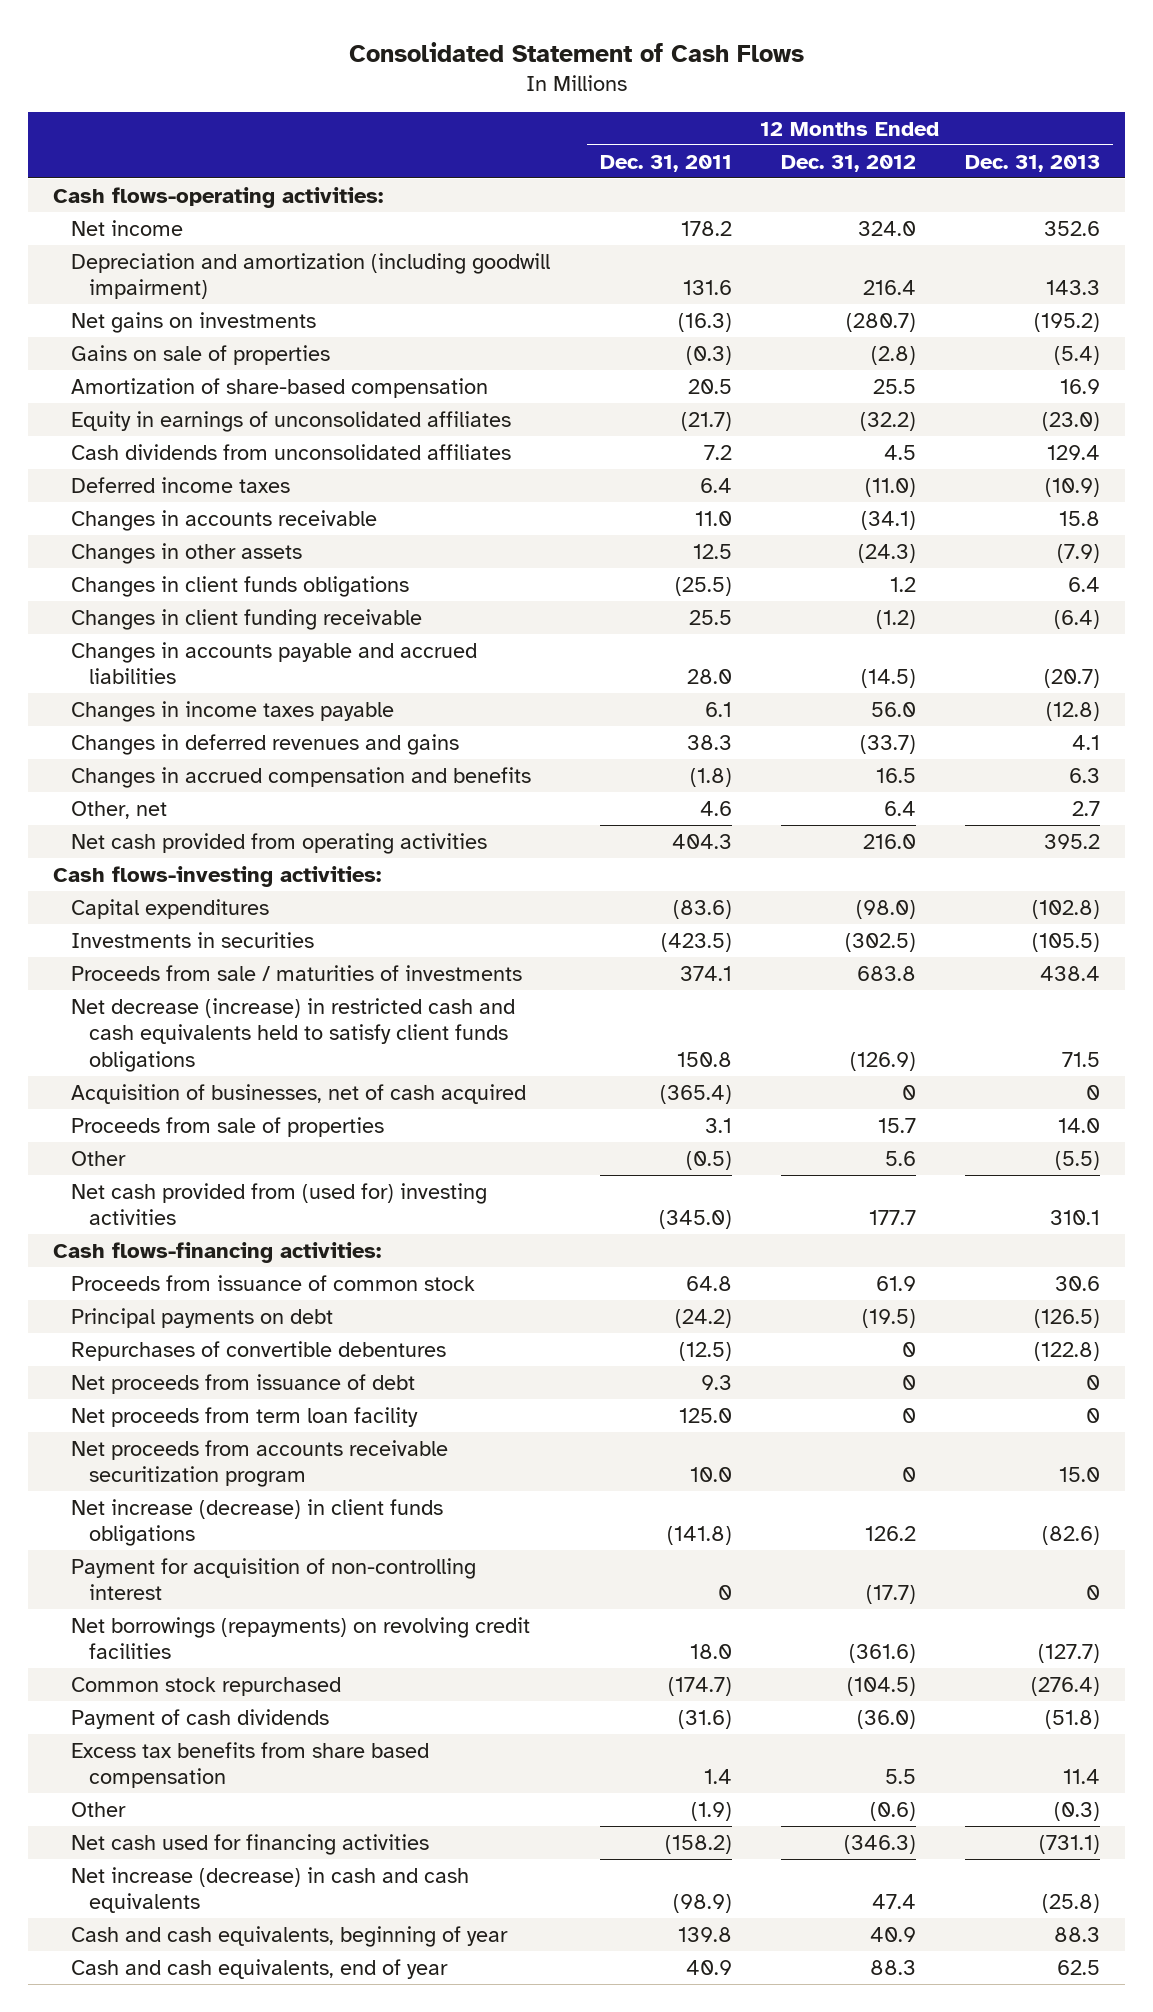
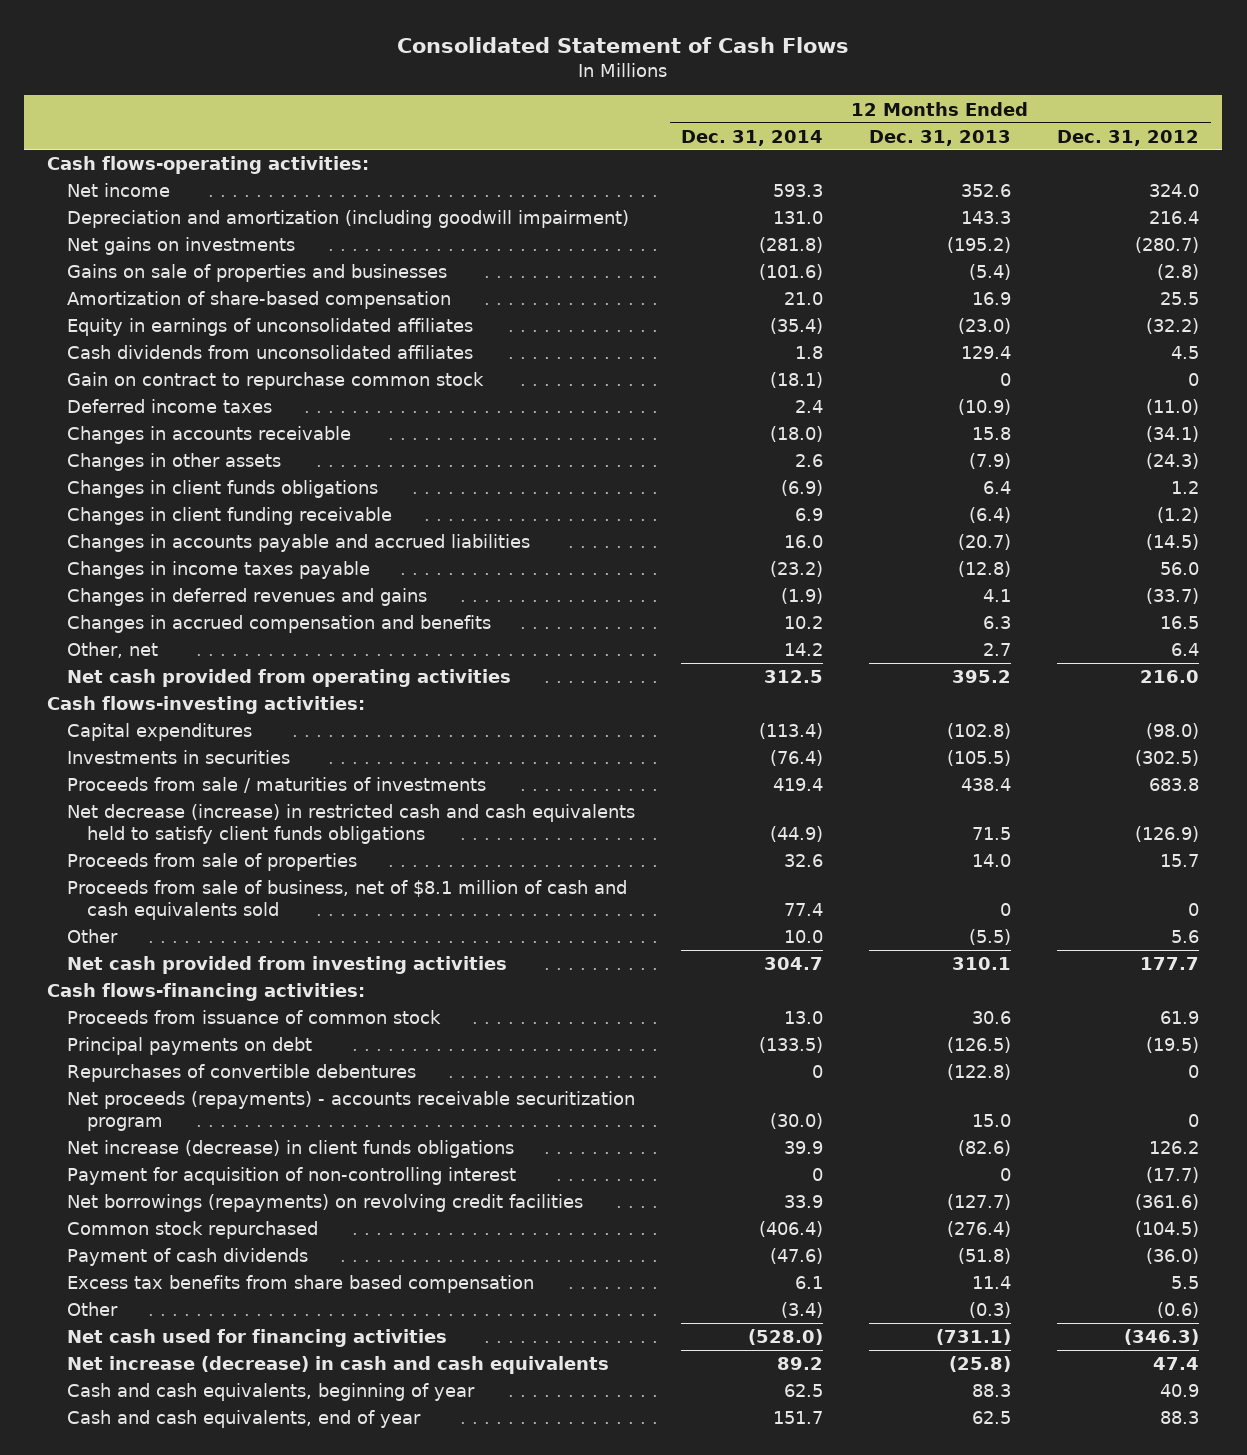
[599,154,732,172] Dec. 31, 2011 -> none
none -> [681,129,824,146] Dec. 31, 2014
[71,344,331,365] Gains on sale of properties -> [67,264,448,283] Gains on sale of properties and businesses
none -> [67,372,485,391] Gain on contract to repurchase common stock
[71,1083,527,1104] Acquisition of businesses, net of cash acquired -> none
none -> [67,880,628,921] Proceeds from sale of business, net of $8.1 million of cash and cash equivalents sold
[71,1182,488,1226] Net cash provided from (used for) investing activities -> [67,956,508,975] Net cash provided from investing activities
[71,1373,416,1394] Net proceeds from issuance of debt -> none
[71,1406,419,1427] Net proceeds from term loan facility -> none
[71,1439,449,1488] Net proceeds from accounts receivable securitization program -> [67,1091,636,1132] Net proceeds (repayments) - accounts receivable securitization program

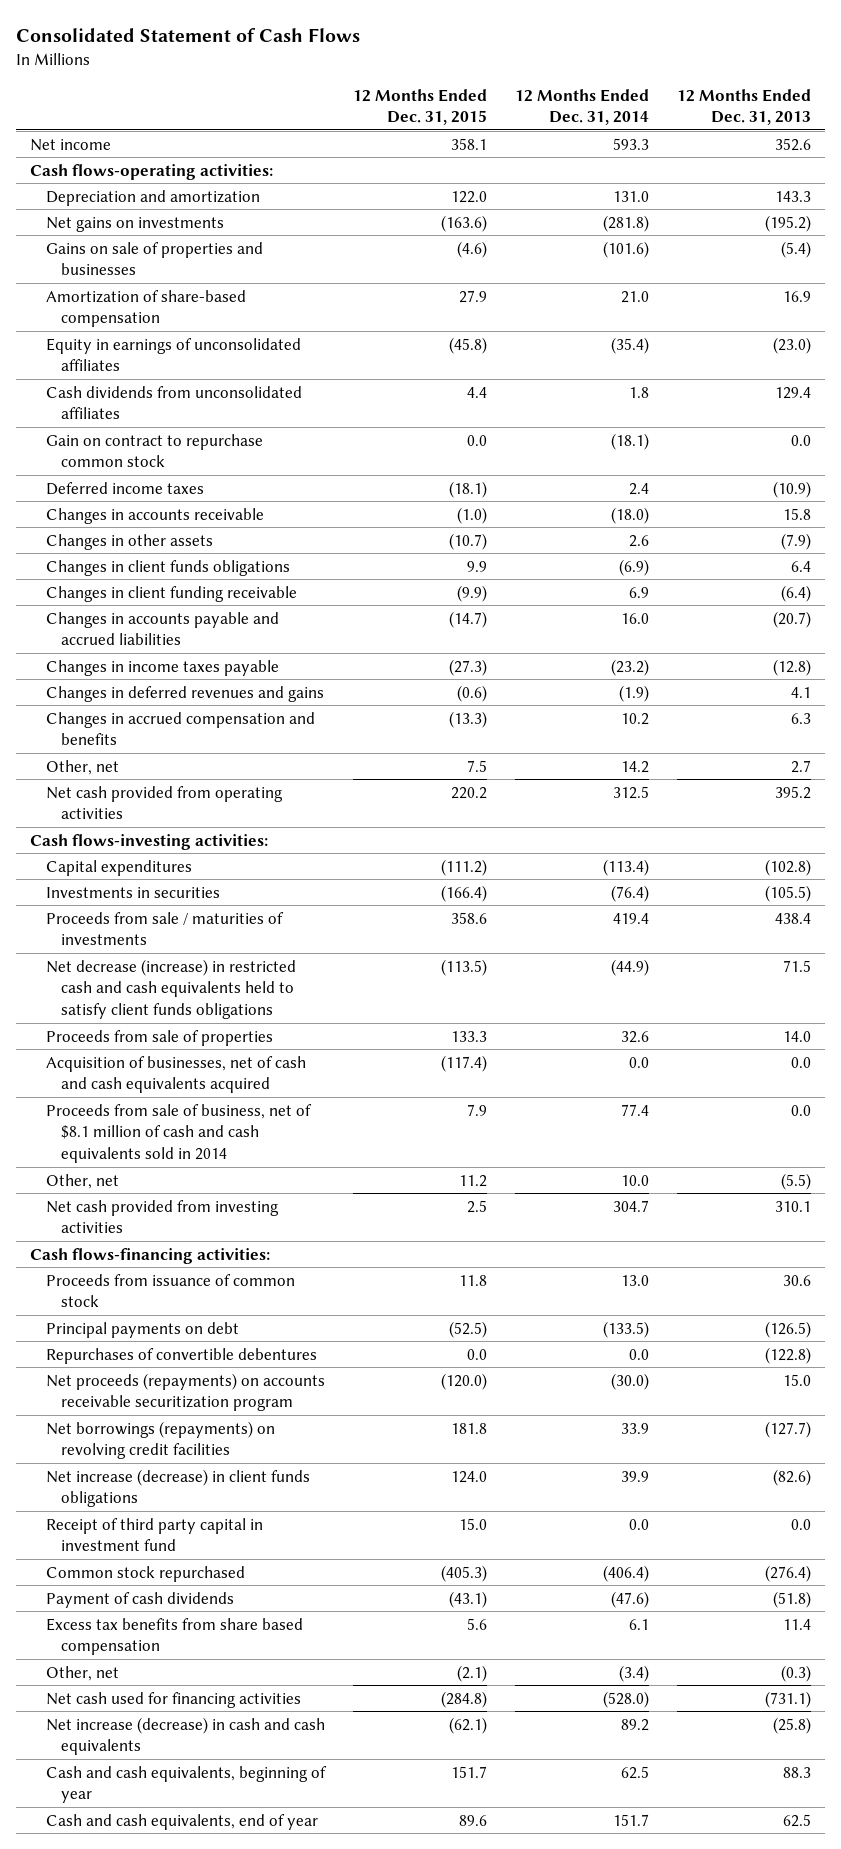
[1057,129,1200,146] Dec. 31, 2012 -> none
none -> [352,88,487,126] 12 Months Ended Dec. 31, 2015
[47,156,370,175] Cash flows-operating activities: -> [30,163,274,180] Cash flows-operating activities:
[67,210,630,229] Depreciation and amortization (including goodwill impairment) -> [45,189,260,206] Depreciation and amortization
[1000,373,1012,387] 0 -> [790,434,811,446] 0.0
none -> [45,1055,306,1094] Acquisition of businesses, net of cash and cash equivalents acquired
[67,880,628,921] Proceeds from sale of business, net of $8.1 million of cash and cash equivalents sold -> [45,1103,312,1164] Proceeds from sale of business, net of $8.1 million of cash and cash equivalents sold in 2014
[1000,903,1012,917] 0 -> [790,1104,811,1116] 0.0
[67,929,119,944] Other -> [45,1173,119,1189] Other, net
[67,1167,517,1186] Payment for acquisition of non-controlling interest -> none
[812,1065,824,1079] 0 -> [628,1348,649,1360] 0.0
[67,1091,636,1132] Net proceeds (repayments) - accounts receivable securitization program -> [45,1372,325,1412] Net proceeds (repayments) on accounts receivable securitization program
[67,1140,515,1159] Net increase (decrease) in client funds obligations -> [45,1468,310,1508] Net increase (decrease) in client funds obligations
none -> [45,1517,263,1552] Receipt of third party capital in investment fund
[67,1302,119,1317] Other -> [45,1665,119,1681] Other, net

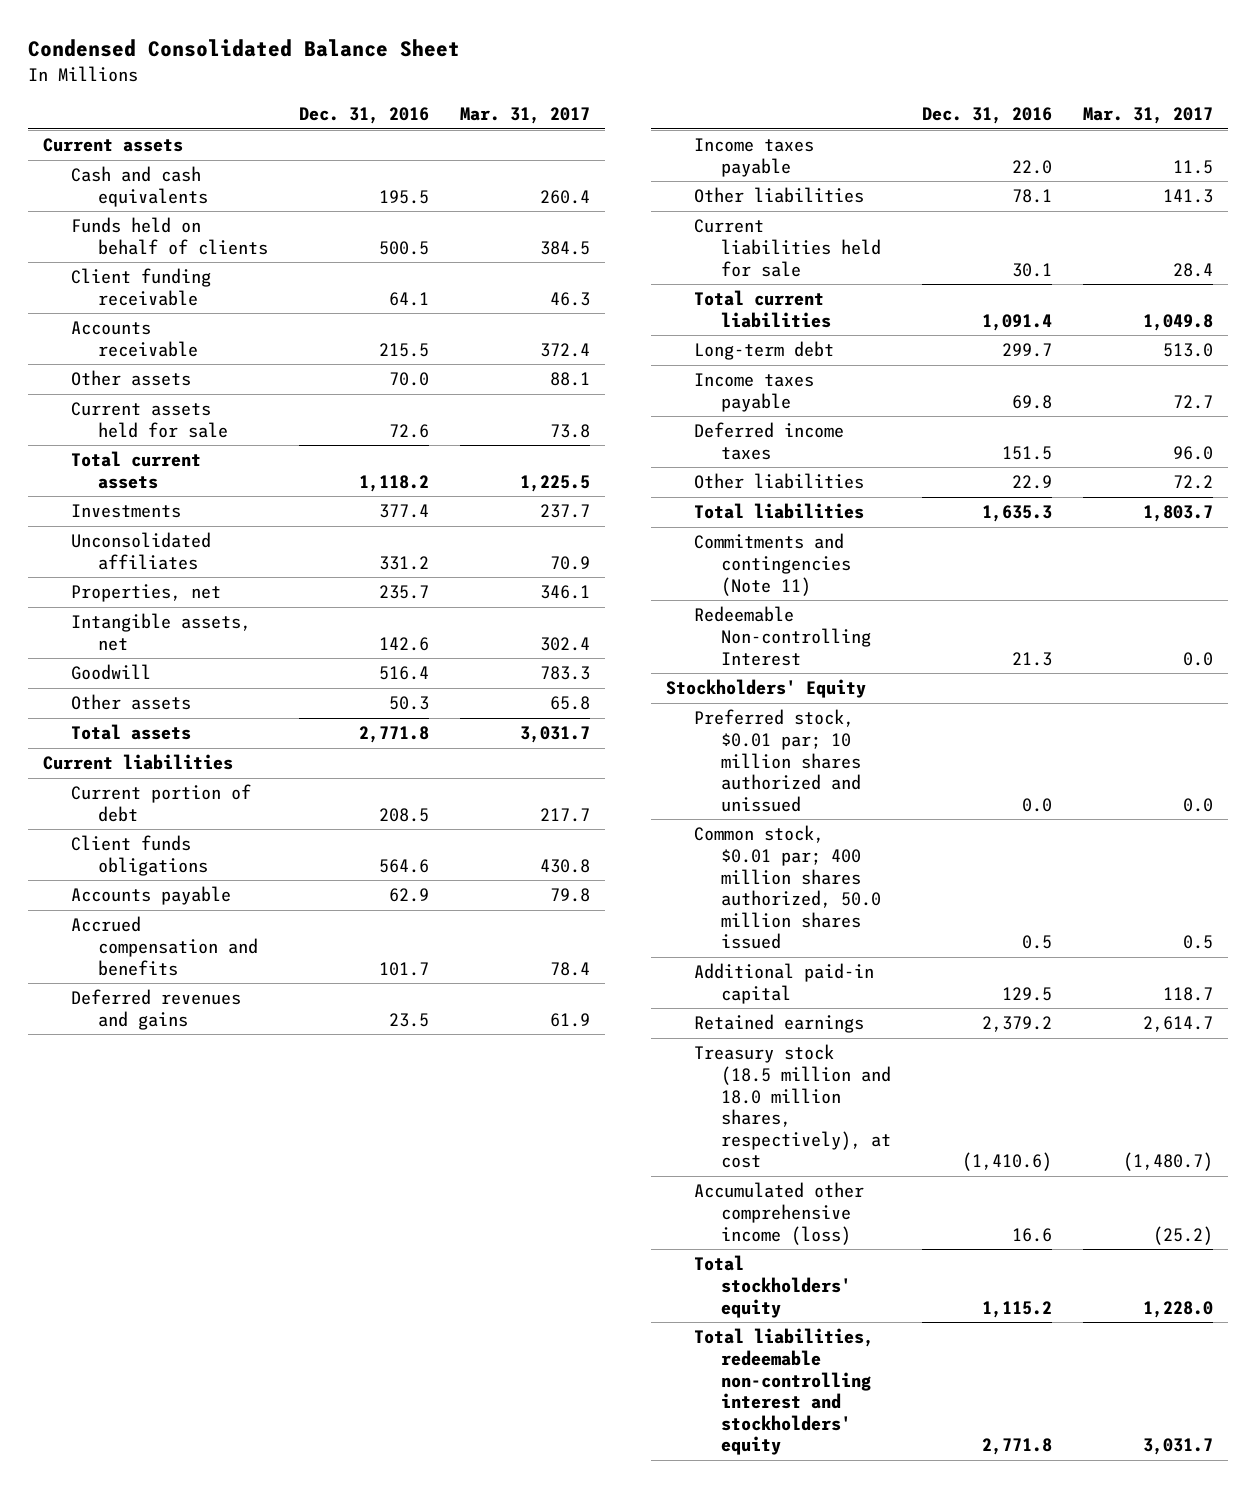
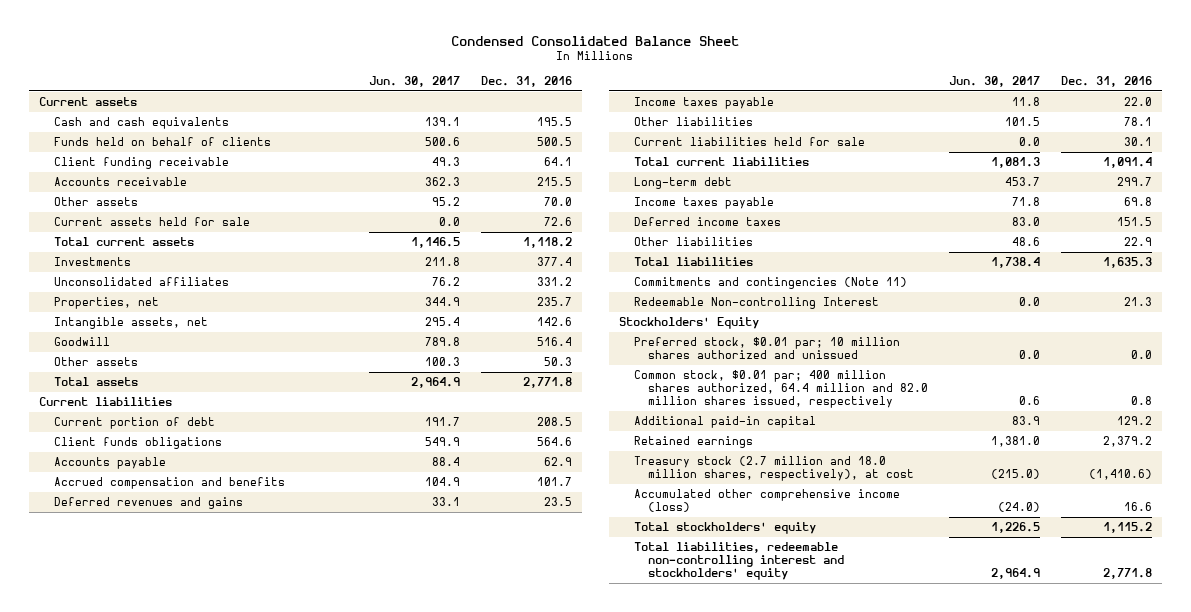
[459,107,590,125] Mar. 31, 2017 -> none
none -> [369,76,461,88] Jun. 30, 2017
[693,825,882,950] Common stock, $0.01 par; 400 million shares authorized, 50.0 million shares issued -> [633,369,929,409] Common stock, $0.01 par; 400 million shares authorized, 64.4 million and 82.0 million shares issued, respectively
[1022,935,1053,950] 0.5 -> [1130,396,1152,406] 0.8
[1002,986,1053,1001] 129.5 -> [1116,415,1152,425] 129.2
[693,1044,892,1169] Treasury stock (18.5 million and 18.0 million shares, respectively), at cost -> [633,455,915,481] Treasury stock (2.7 million and 18.0 million shares, respectively), at cost

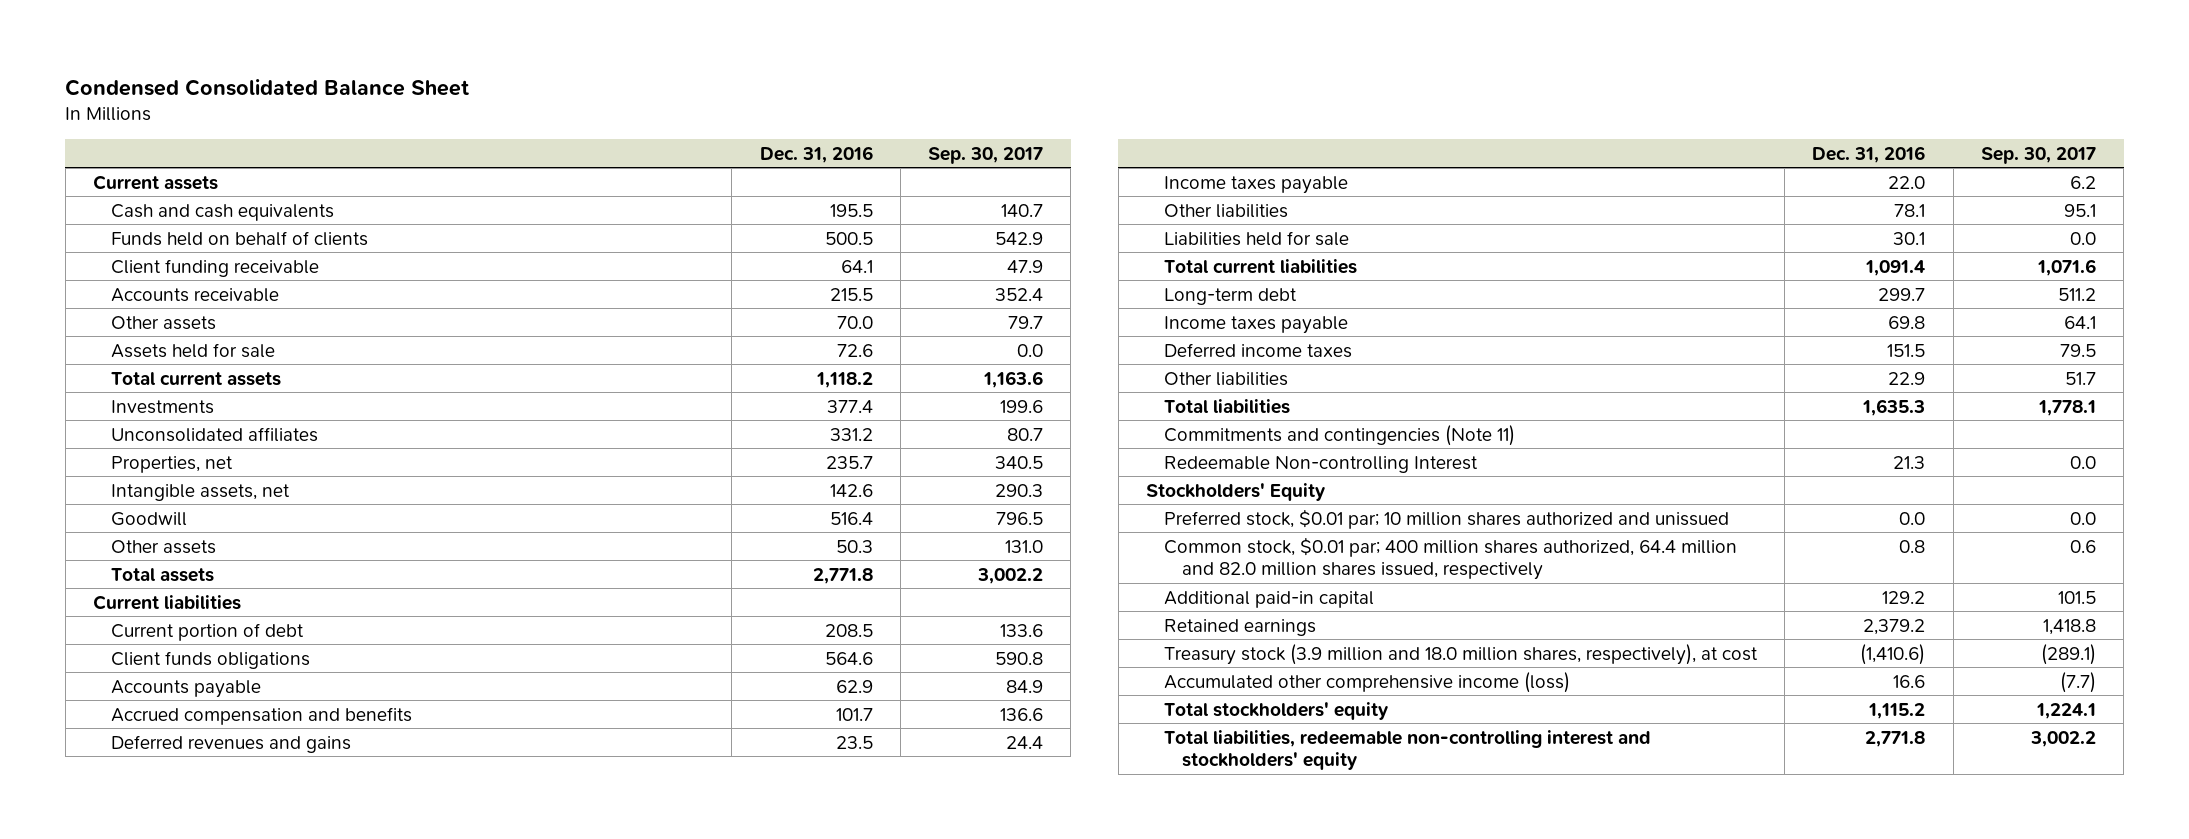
[369,76,461,88] Jun. 30, 2017 -> none
none -> [928,146,1044,164] Sep. 30, 2017
[53,216,250,226] Current assets held for sale -> [111,342,276,358] Assets held for sale
[633,136,865,146] Current liabilities held for sale -> [1163,230,1349,246] Liabilities held for sale
[633,455,915,481] Treasury stock (2.7 million and 18.0 million shares, respectively), at cost -> [1163,643,1758,665] Treasury stock (3.9 million and 18.0 million shares, respectively), at cost

